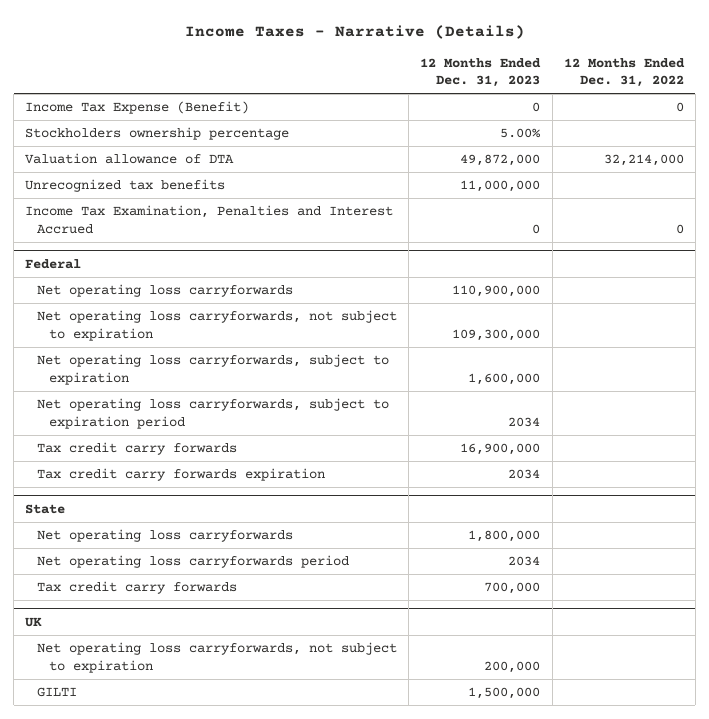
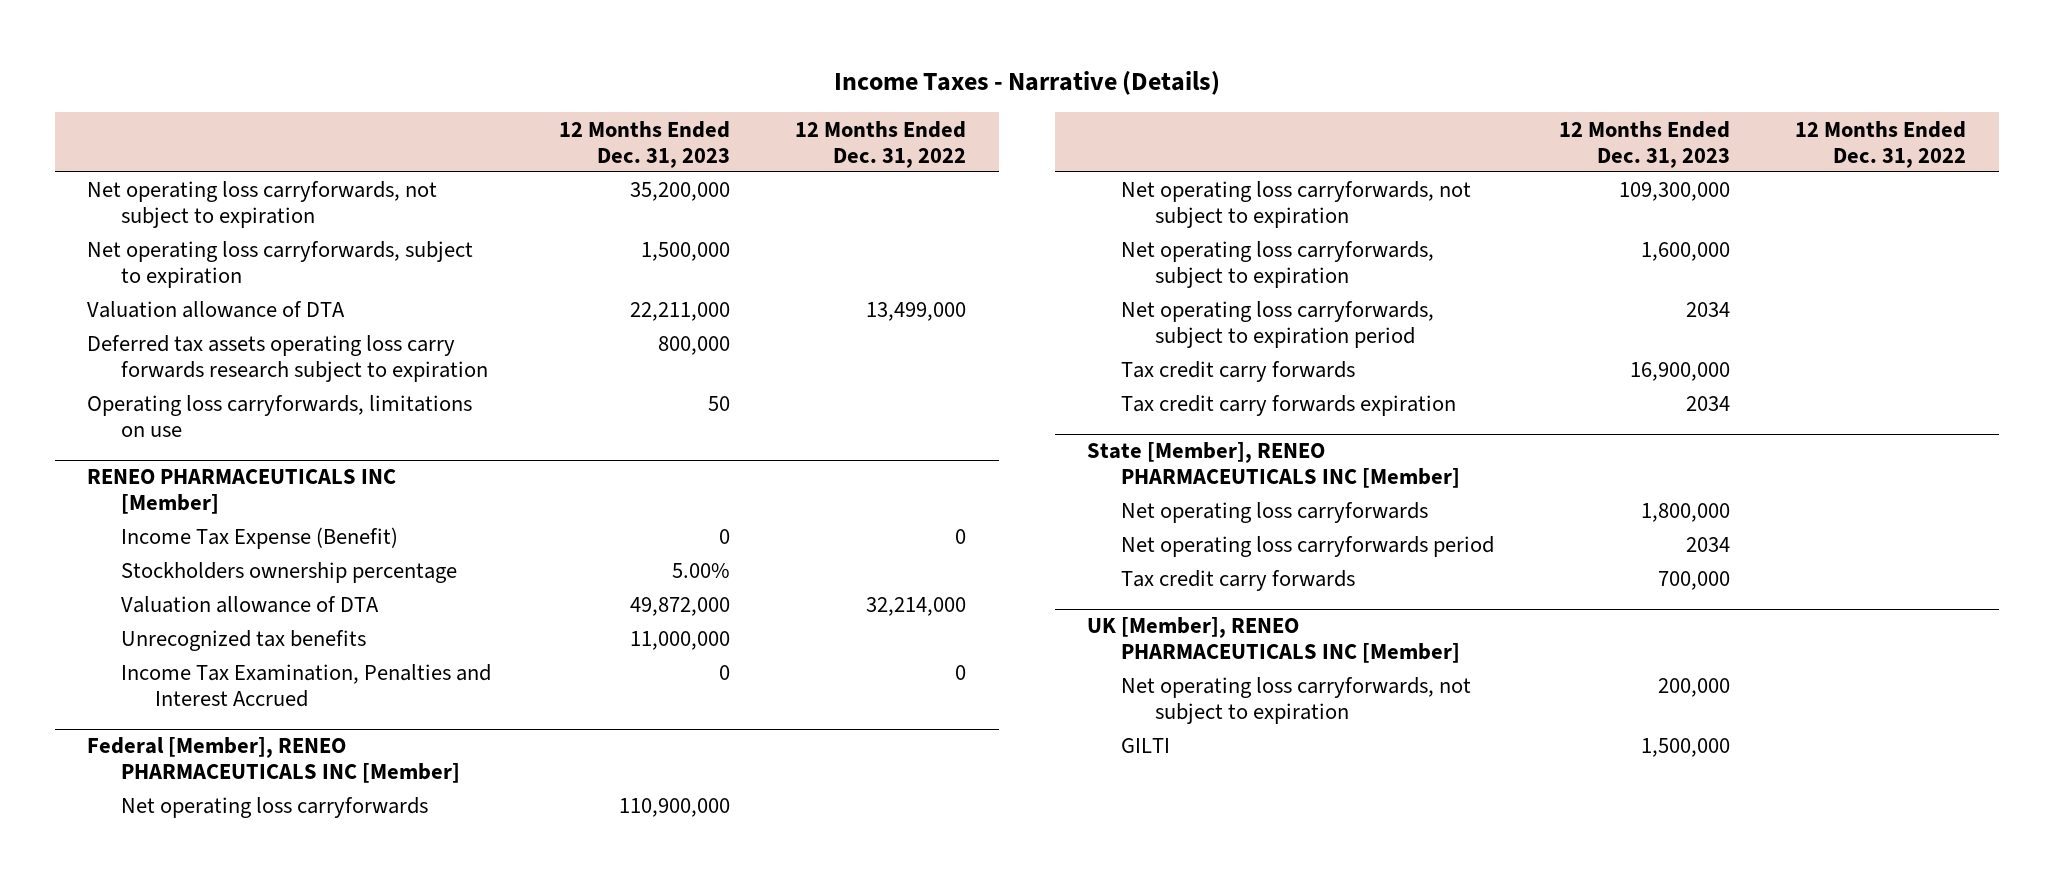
none -> [87,181,438,229] Net operating loss carryforwards, not subject to expiration
none -> [87,241,474,289] Net operating loss carryforwards, subject to expiration
none -> [87,301,346,319] Valuation allowance of DTA
none -> [87,335,488,383] Deferred tax assets operating loss carry forwards research subject to expiration
none -> [87,395,473,438] Operating loss carryforwards, limitations on use
none -> [87,469,397,515] RENEO PHARMACEUTICALS INC [Member]
[25,258,82,269] Federal -> none
none -> [87,737,460,784] Federal [Member], RENEO PHARMACEUTICALS INC [Member]
[25,503,66,514] State -> none
none -> [1087,442,1461,489] State [Member], RENEO PHARMACEUTICALS INC [Member]
[25,616,43,627] UK -> none
none -> [1087,617,1461,664] UK [Member], RENEO PHARMACEUTICALS INC [Member]

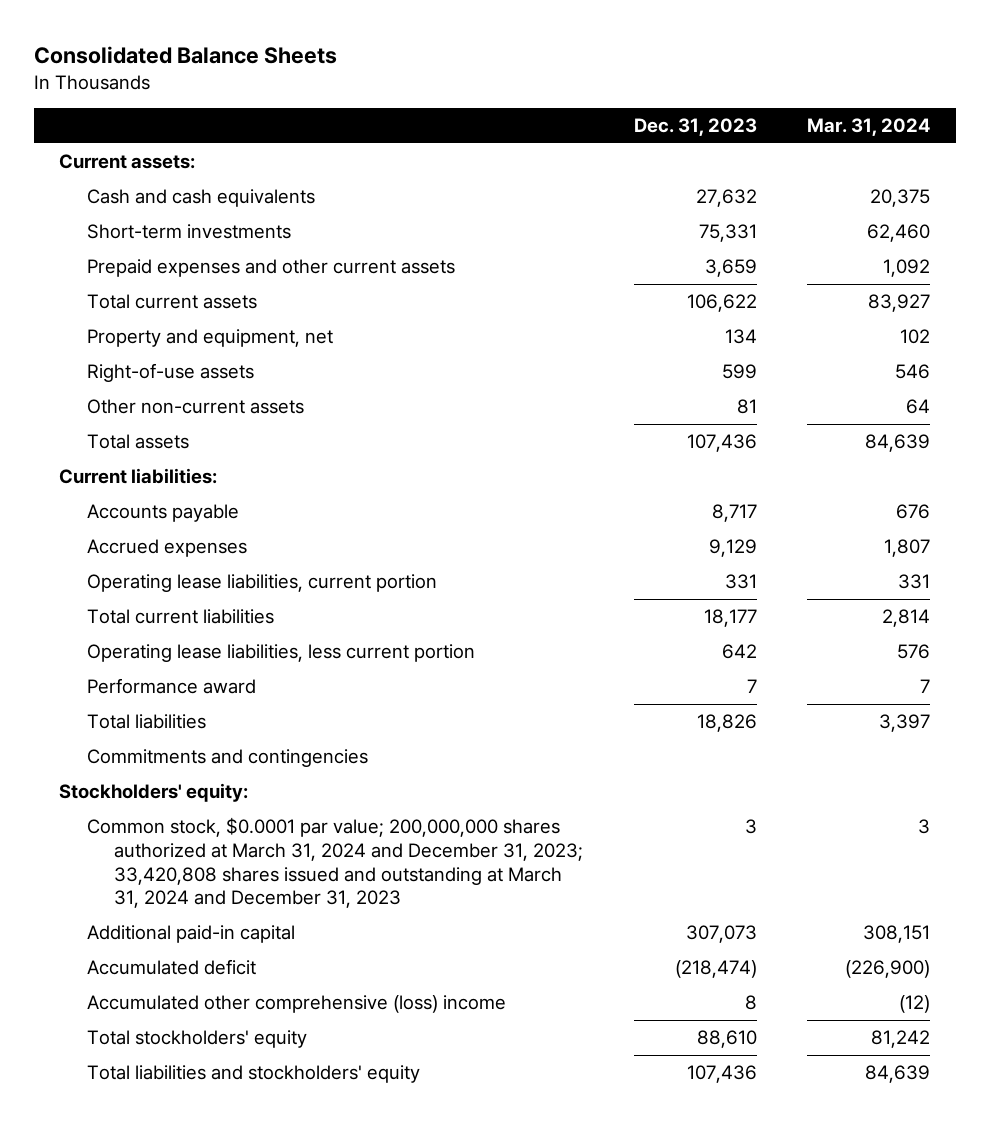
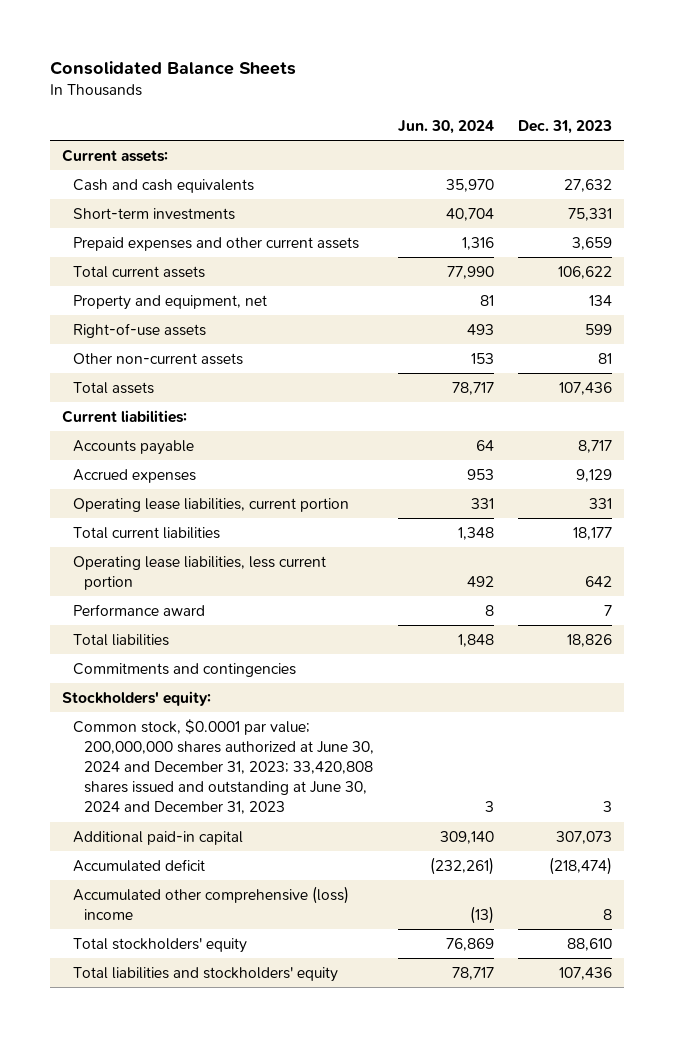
[807,118,931,137] Mar. 31, 2024 -> none
none -> [398,119,495,134] Jun. 30, 2024
[86,817,583,909] Common stock, $0.0001 par value; 200,000,000 shares authorized at March 31, 2024 and December 31, 2023; 33,420,808 shares issued and outstanding at March 31, 2024 and December 31, 2023 -> [73,718,375,815] Common stock, $0.0001 par value; 200,000,000 shares authorized at June 30, 2024 and December 31, 2023; 33,420,808 shares issued and outstanding at June 30, 2024 and December 31, 2023

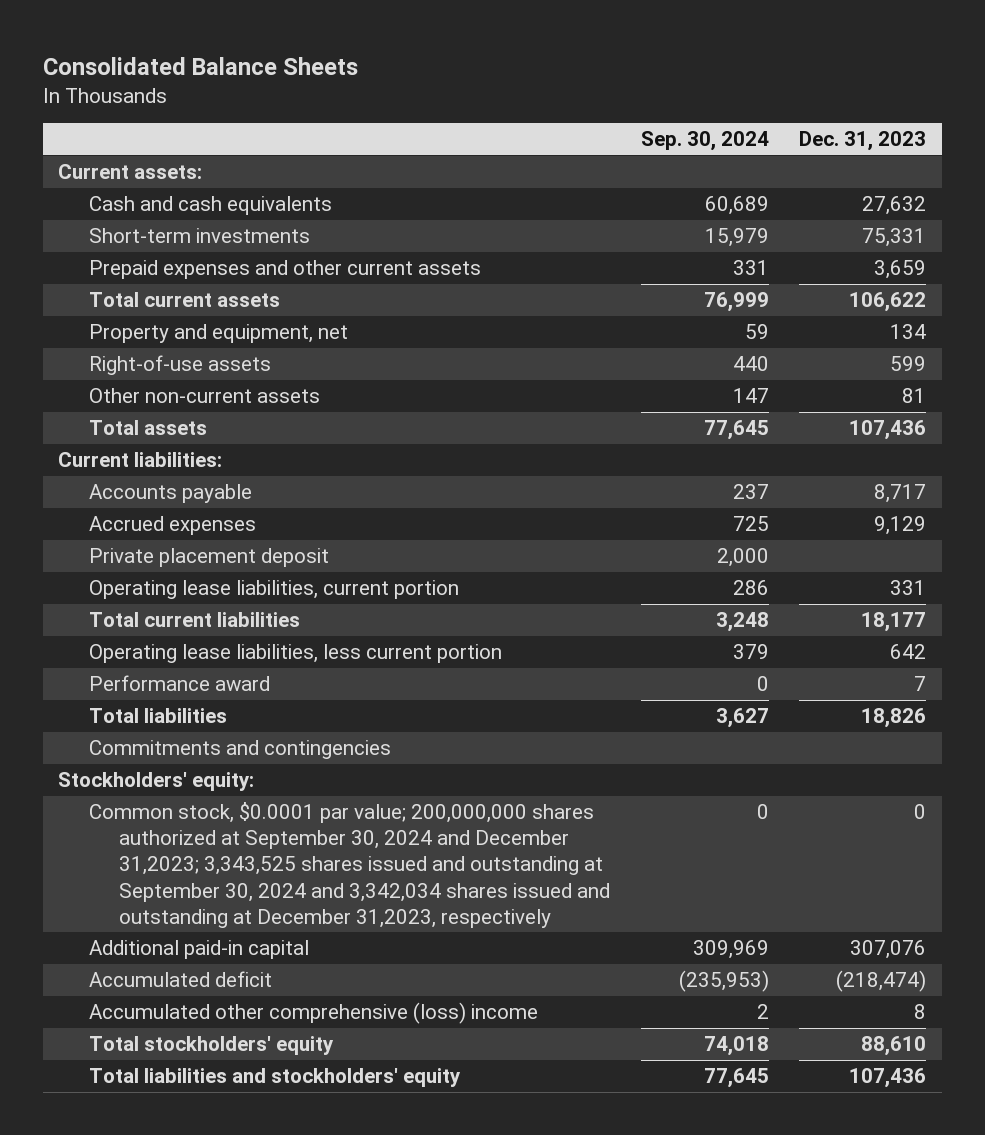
[398,119,495,134] Jun. 30, 2024 -> none
none -> [640,131,769,152] Sep. 30, 2024
none -> [88,548,329,568] Private placement deposit
[73,718,375,815] Common stock, $0.0001 par value; 200,000,000 shares authorized at June 30, 2024 and December 31, 2023; 33,420,808 shares issued and outstanding at June 30, 2024 and December 31, 2023 -> [88,802,610,928] Common stock, $0.0001 par value; 200,000,000 shares authorized at September 30, 2024 and December 31,2023; 3,343,525 shares issued and outstanding at September 30, 2024 and 3,342,034 shares issued and outstanding at December 31,2023, respectively
[603,801,613,813] 3 -> [914,804,927,820] 0
[556,830,613,844] 307,073 -> [850,940,927,960] 307,076

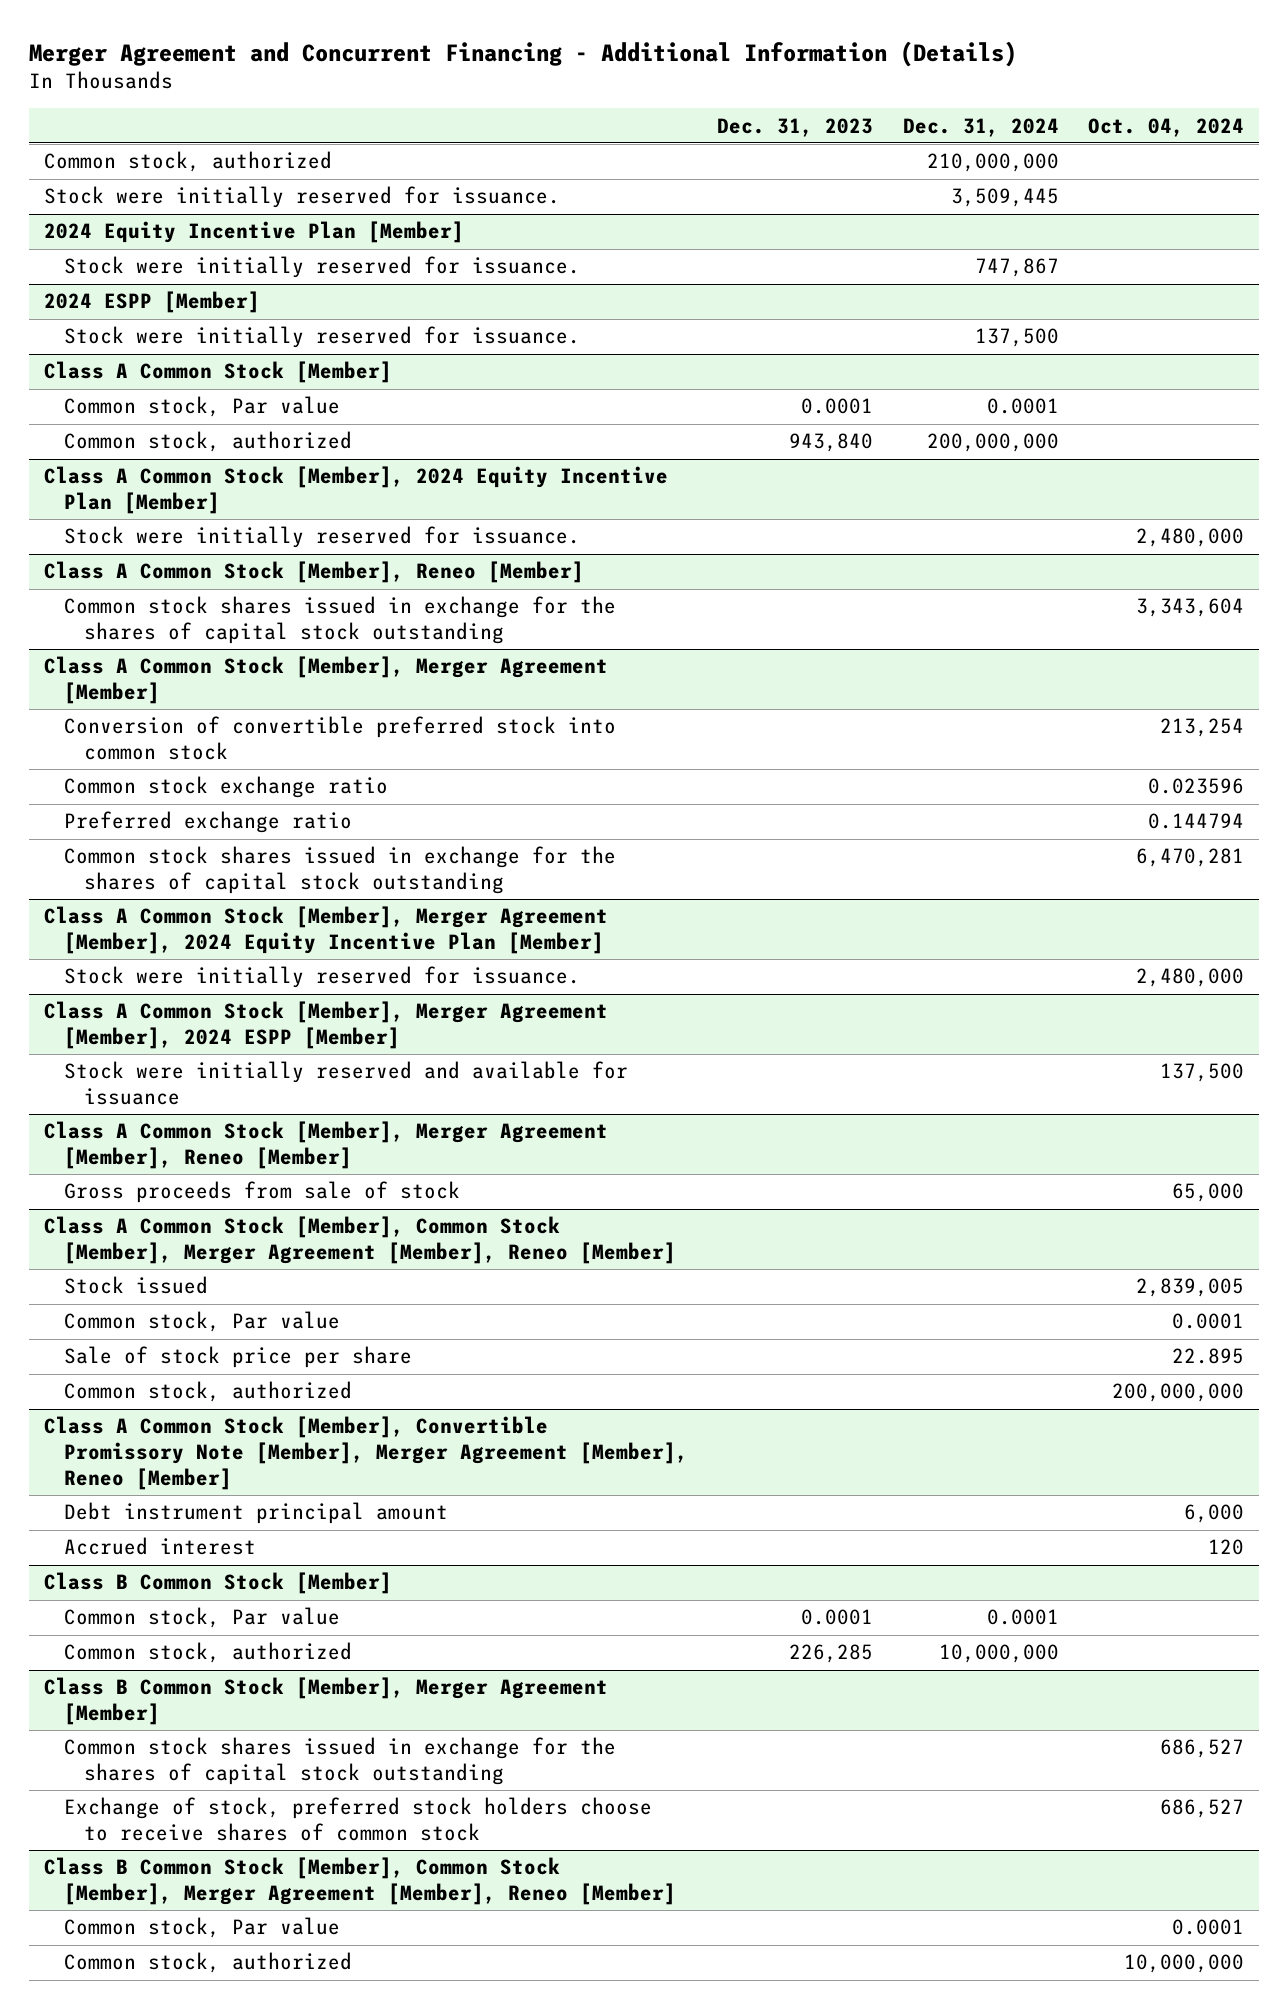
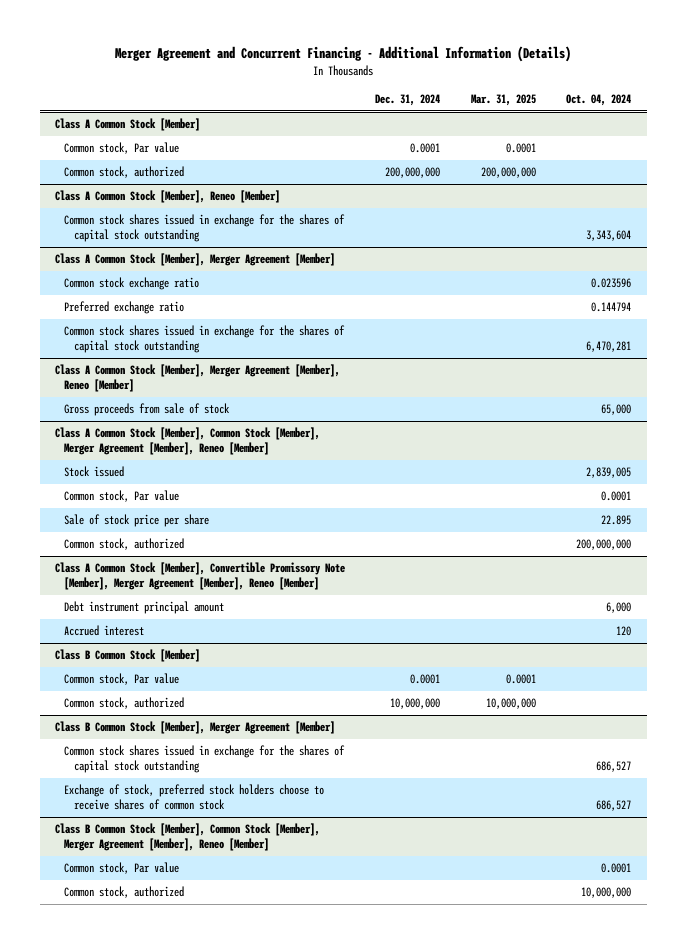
[717,117,874,137] Dec. 31, 2023 -> none
none -> [470,93,536,106] Mar. 31, 2025
[44,151,333,173] Common stock, authorized -> none
[44,186,561,209] Stock were initially reserved for issuance. -> none
[44,221,465,244] 2024 Equity Incentive Plan [Member] -> none
[64,256,581,279] Stock were initially reserved for issuance. -> none
[44,291,261,314] 2024 ESPP [Member] -> none
[64,326,581,349] Stock were initially reserved for issuance. -> none
[44,466,669,515] Class A Common Stock [Member], 2024 Equity Incentive Plan [Member] -> none
[64,526,581,549] Stock were initially reserved for issuance. -> none
[64,716,617,761] Conversion of convertible preferred stock into common stock -> none
[44,906,609,955] Class A Common Stock [Member], Merger Agreement [Member], 2024 Equity Incentive Plan [Member] -> none
[64,966,581,989] Stock were initially reserved for issuance. -> none
[44,1001,609,1050] Class A Common Stock [Member], Merger Agreement [Member], 2024 ESPP [Member] -> none
[64,1061,629,1106] Stock were initially reserved and available for issuance -> none

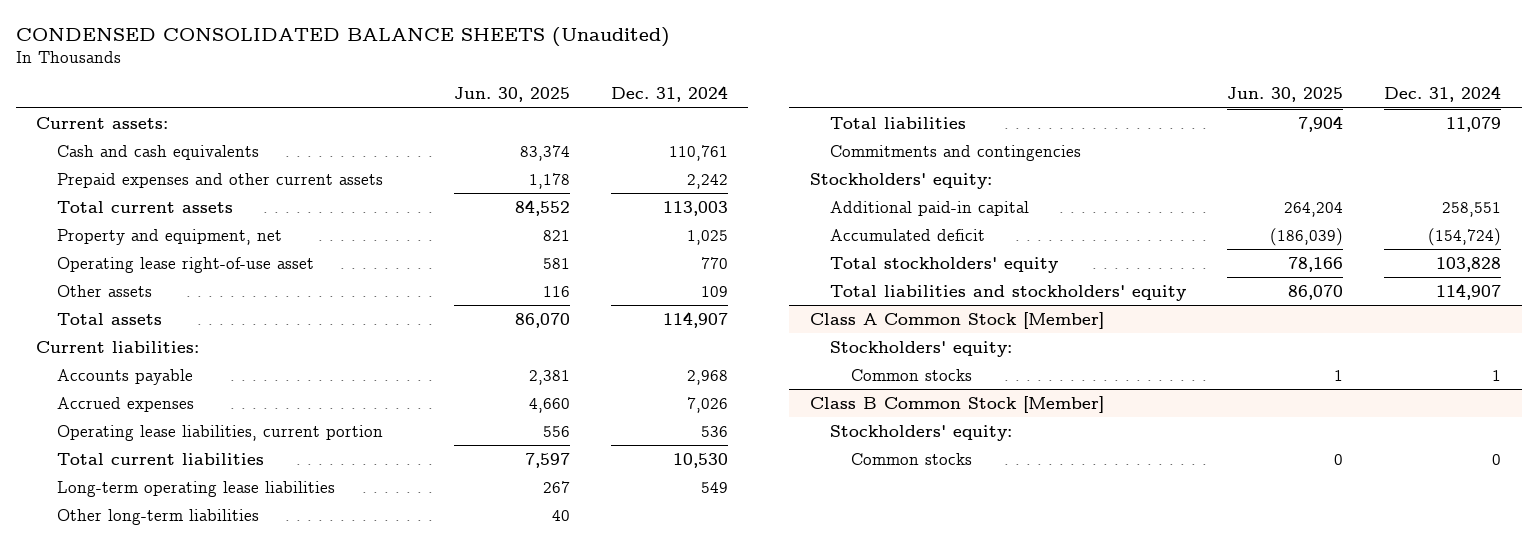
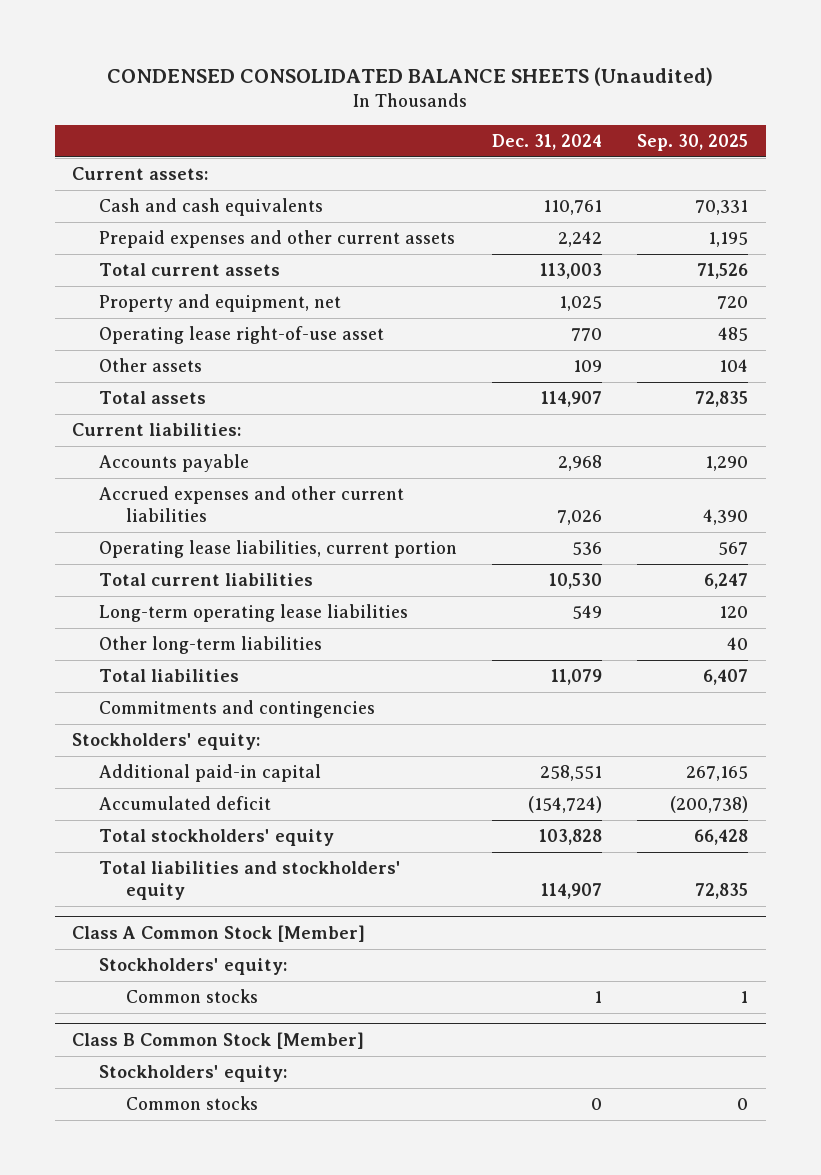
[453,87,570,103] Jun. 30, 2025 -> none
none -> [637,134,749,152] Sep. 30, 2025
[56,396,194,412] Accrued expenses -> [99,486,405,522] Accrued expenses and other current liabilities

